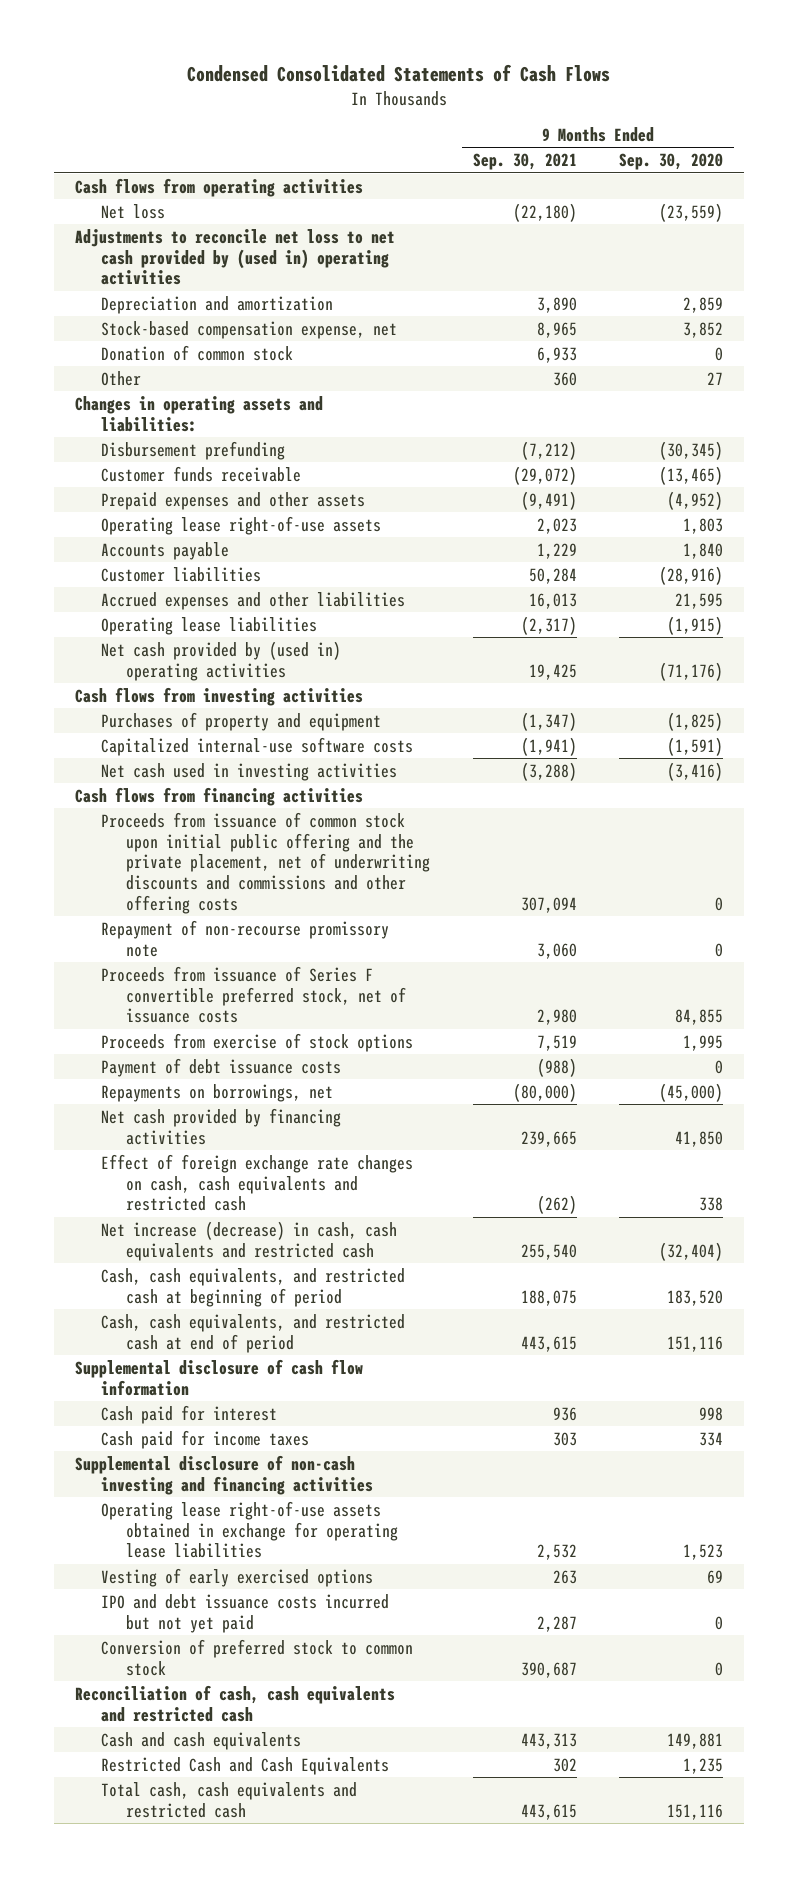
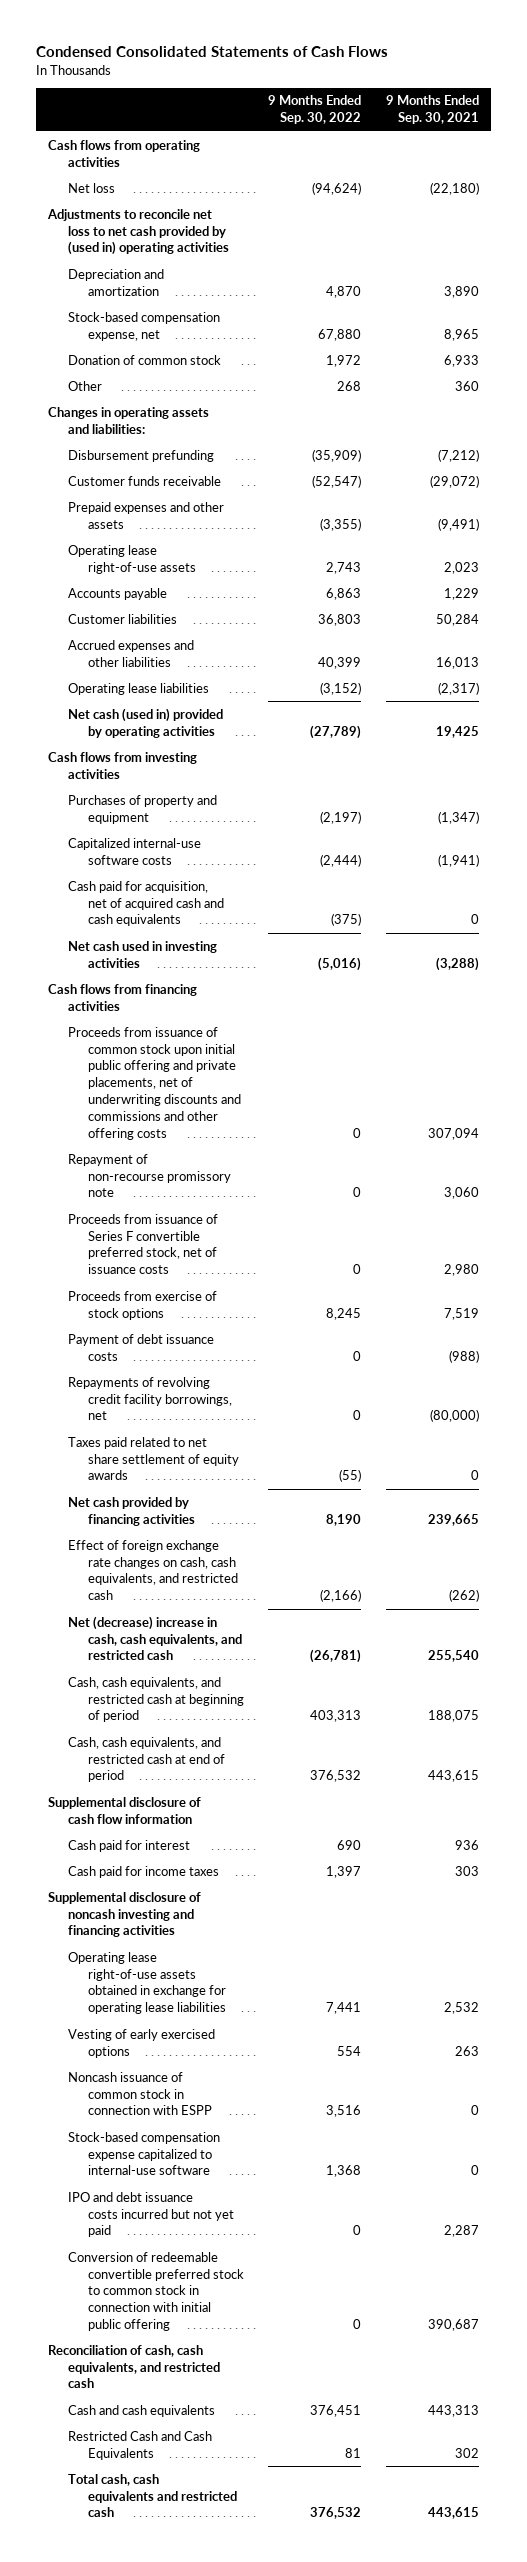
[619,153,724,171] Sep. 30, 2020 -> none
none -> [268,95,362,125] 9 Months Ended Sep. 30, 2022
[100,640,341,681] Net cash provided by (used in) operating activities -> [68,707,224,738] Net cash (used in) provided by operating activities
none -> [68,880,224,927] Cash paid for acquisition, net of acquired cash and cash equivalents
[100,811,430,914] Proceeds from issuance of common stock upon initial public offering and the private placement, net of underwriting discounts and commissions and other offering costs -> [68,1026,241,1140] Proceeds from issuance of common stock upon initial public offering and private placements, net of underwriting discounts and commissions and other offering costs
[100,1083,333,1102] Repayments on borrowings, net -> [68,1376,232,1421] Repayments of revolving credit facility borrowings, net
none -> [68,1436,239,1481] Taxes paid related to net share settlement of equity awards
[100,1153,413,1212] Effect of foreign exchange rate changes on cash, cash equivalents and restricted cash -> [68,1539,238,1601] Effect of foreign exchange rate changes on cash, cash equivalents, and restricted cash
[100,1220,397,1261] Net increase (decrease) in cash, cash equivalents and restricted cash -> [68,1615,242,1661] Net (decrease) increase in cash, cash equivalents, and restricted cash
[75,1454,373,1495] Supplemental disclosure of non-cash investing and financing activities -> [48,1891,202,1938] Supplemental disclosure of noncash investing and financing activities
none -> [68,2071,212,2116] Noncash issuance of common stock in connection with ESPP
none -> [68,2131,221,2176] Stock-based compensation expense capitalized to internal-use software
[100,1638,413,1676] Conversion of preferred stock to common stock -> [68,2251,244,2332] Conversion of redeemable convertible preferred stock to common stock in connection with initial public offering
[75,1684,396,1722] Reconciliation of cash, cash equivalents and restricted cash -> [48,2344,221,2389] Reconciliation of cash, cash equivalents, and restricted cash

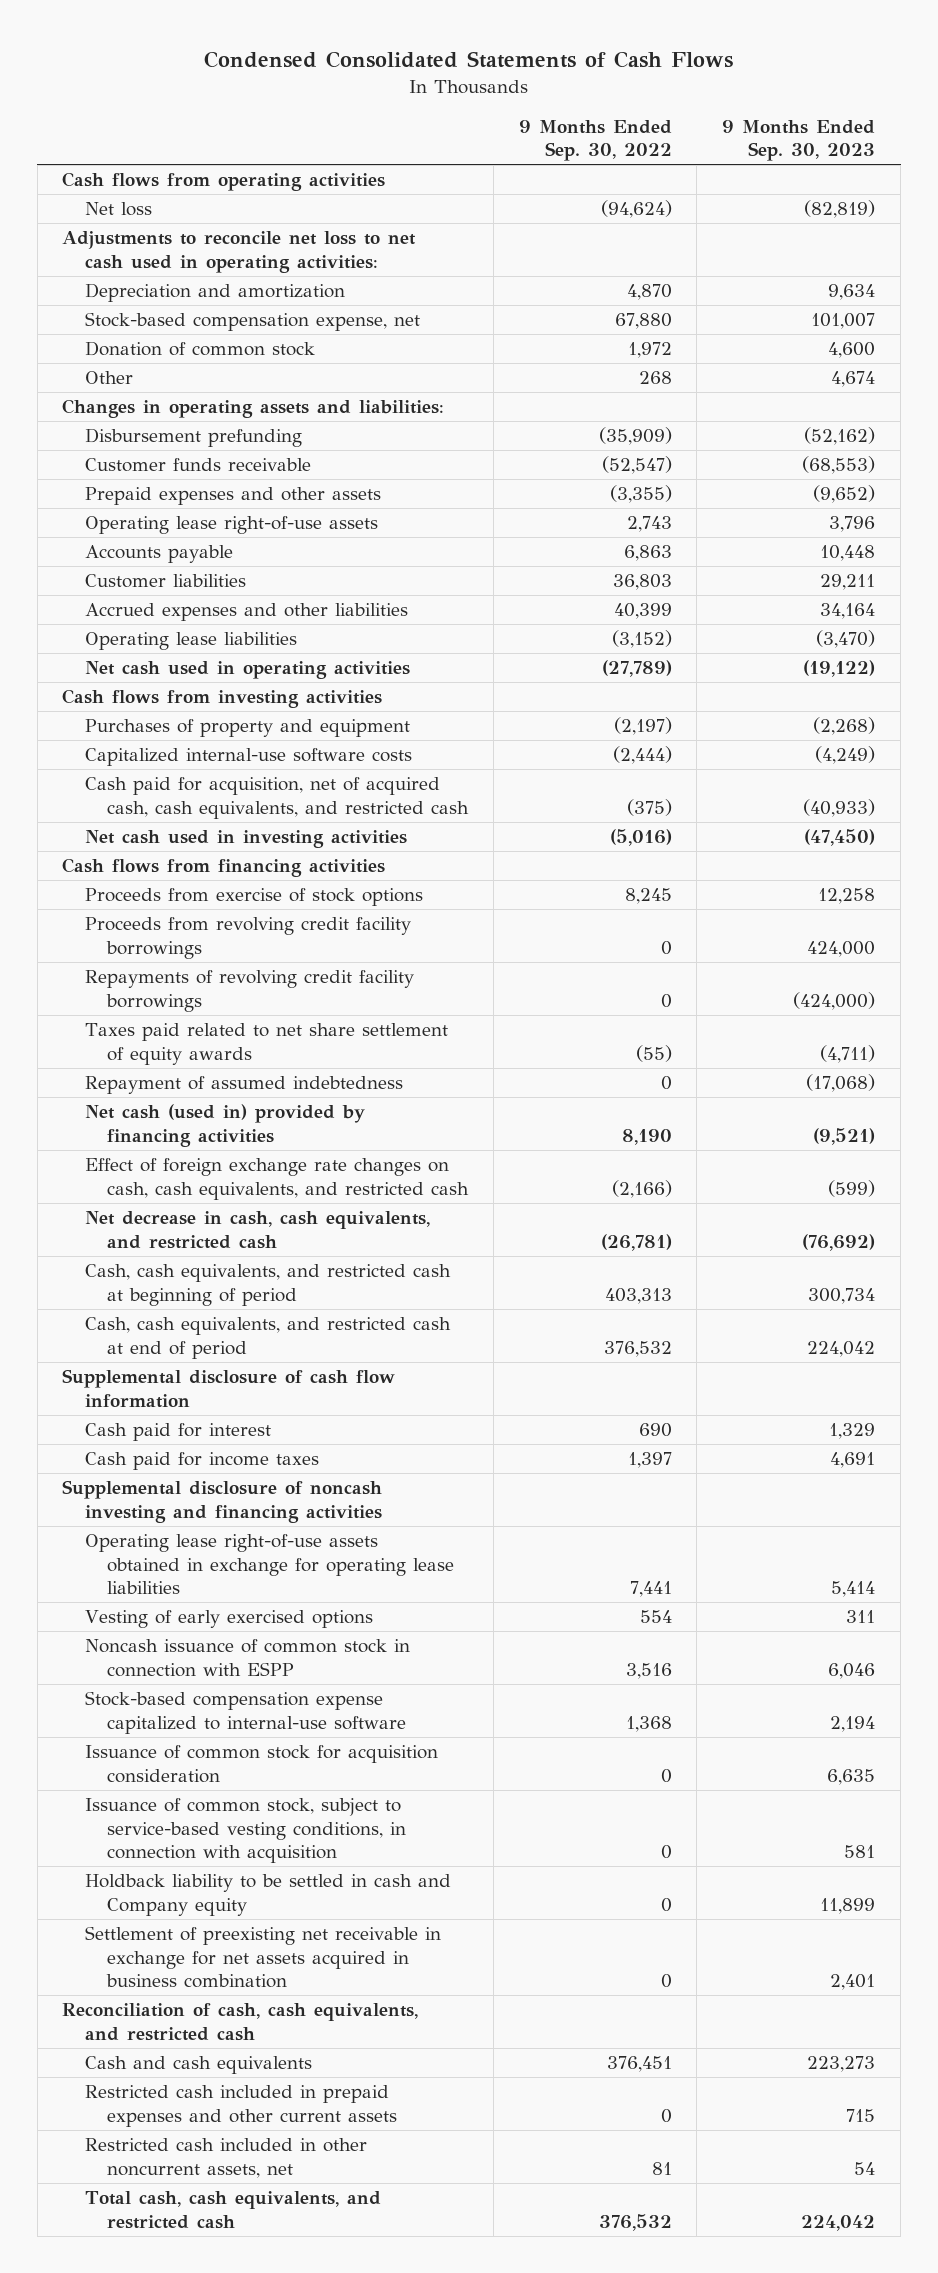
[385,95,479,125] 9 Months Ended Sep. 30, 2021 -> none
none -> [722,120,876,162] 9 Months Ended Sep. 30, 2023
[47,208,230,256] Adjustments to reconcile net loss to net cash provided by (used in) operating activities -> [62,231,417,273] Adjustments to reconcile net loss to net cash used in operating activities:
[68,707,224,738] Net cash (used in) provided by operating activities -> [84,661,410,680] Net cash used in operating activities
[68,880,224,927] Cash paid for acquisition, net of acquired cash and cash equivalents -> [84,777,469,819] Cash paid for acquisition, net of acquired cash, cash equivalents, and restricted cash
[68,1026,241,1140] Proceeds from issuance of common stock upon initial public offering and private placements, net of underwriting discounts and commissions and other offering costs -> none
[68,1153,231,1198] Repayment of non-recourse promissory note -> none
[68,1213,219,1275] Proceeds from issuance of Series F convertible preferred stock, net of issuance costs -> none
[68,1333,215,1361] Payment of debt issuance costs -> none
none -> [84,917,411,959] Proceeds from revolving credit facility borrowings
[68,1376,232,1421] Repayments of revolving credit facility borrowings, net -> [84,970,414,1012] Repayments of revolving credit facility borrowings
none -> [84,1076,403,1095] Repayment of assumed indebtedness
[68,1496,195,1526] Net cash provided by financing activities -> [84,1104,365,1147] Net cash (used in) provided by financing activities
[68,1615,242,1661] Net (decrease) increase in cash, cash equivalents, and restricted cash -> [84,1211,430,1249] Net decrease in cash, cash equivalents, and restricted cash
[68,2191,234,2238] IPO and debt issuance costs incurred but not yet paid -> none
[68,2251,244,2332] Conversion of redeemable convertible preferred stock to common stock in connection with initial public offering -> none
none -> [84,1745,438,1783] Issuance of common stock for acquisition consideration
none -> [84,1798,406,1864] Issuance of common stock, subject to service-based vesting conditions, in connection with acquisition
none -> [84,1874,451,1916] Holdback liability to be settled in cash and Company equity
none -> [84,1926,441,1989] Settlement of preexisting net receivable in exchange for net assets acquired in business combination
[68,2430,213,2460] Restricted Cash and Cash Equivalents -> none
none -> [84,2085,397,2127] Restricted cash included in prepaid expenses and other current assets
none -> [84,2138,367,2178] Restricted cash included in other noncurrent assets, net
[68,2473,237,2518] Total cash, cash equivalents and restricted cash -> [84,2191,381,2229] Total cash, cash equivalents, and restricted cash

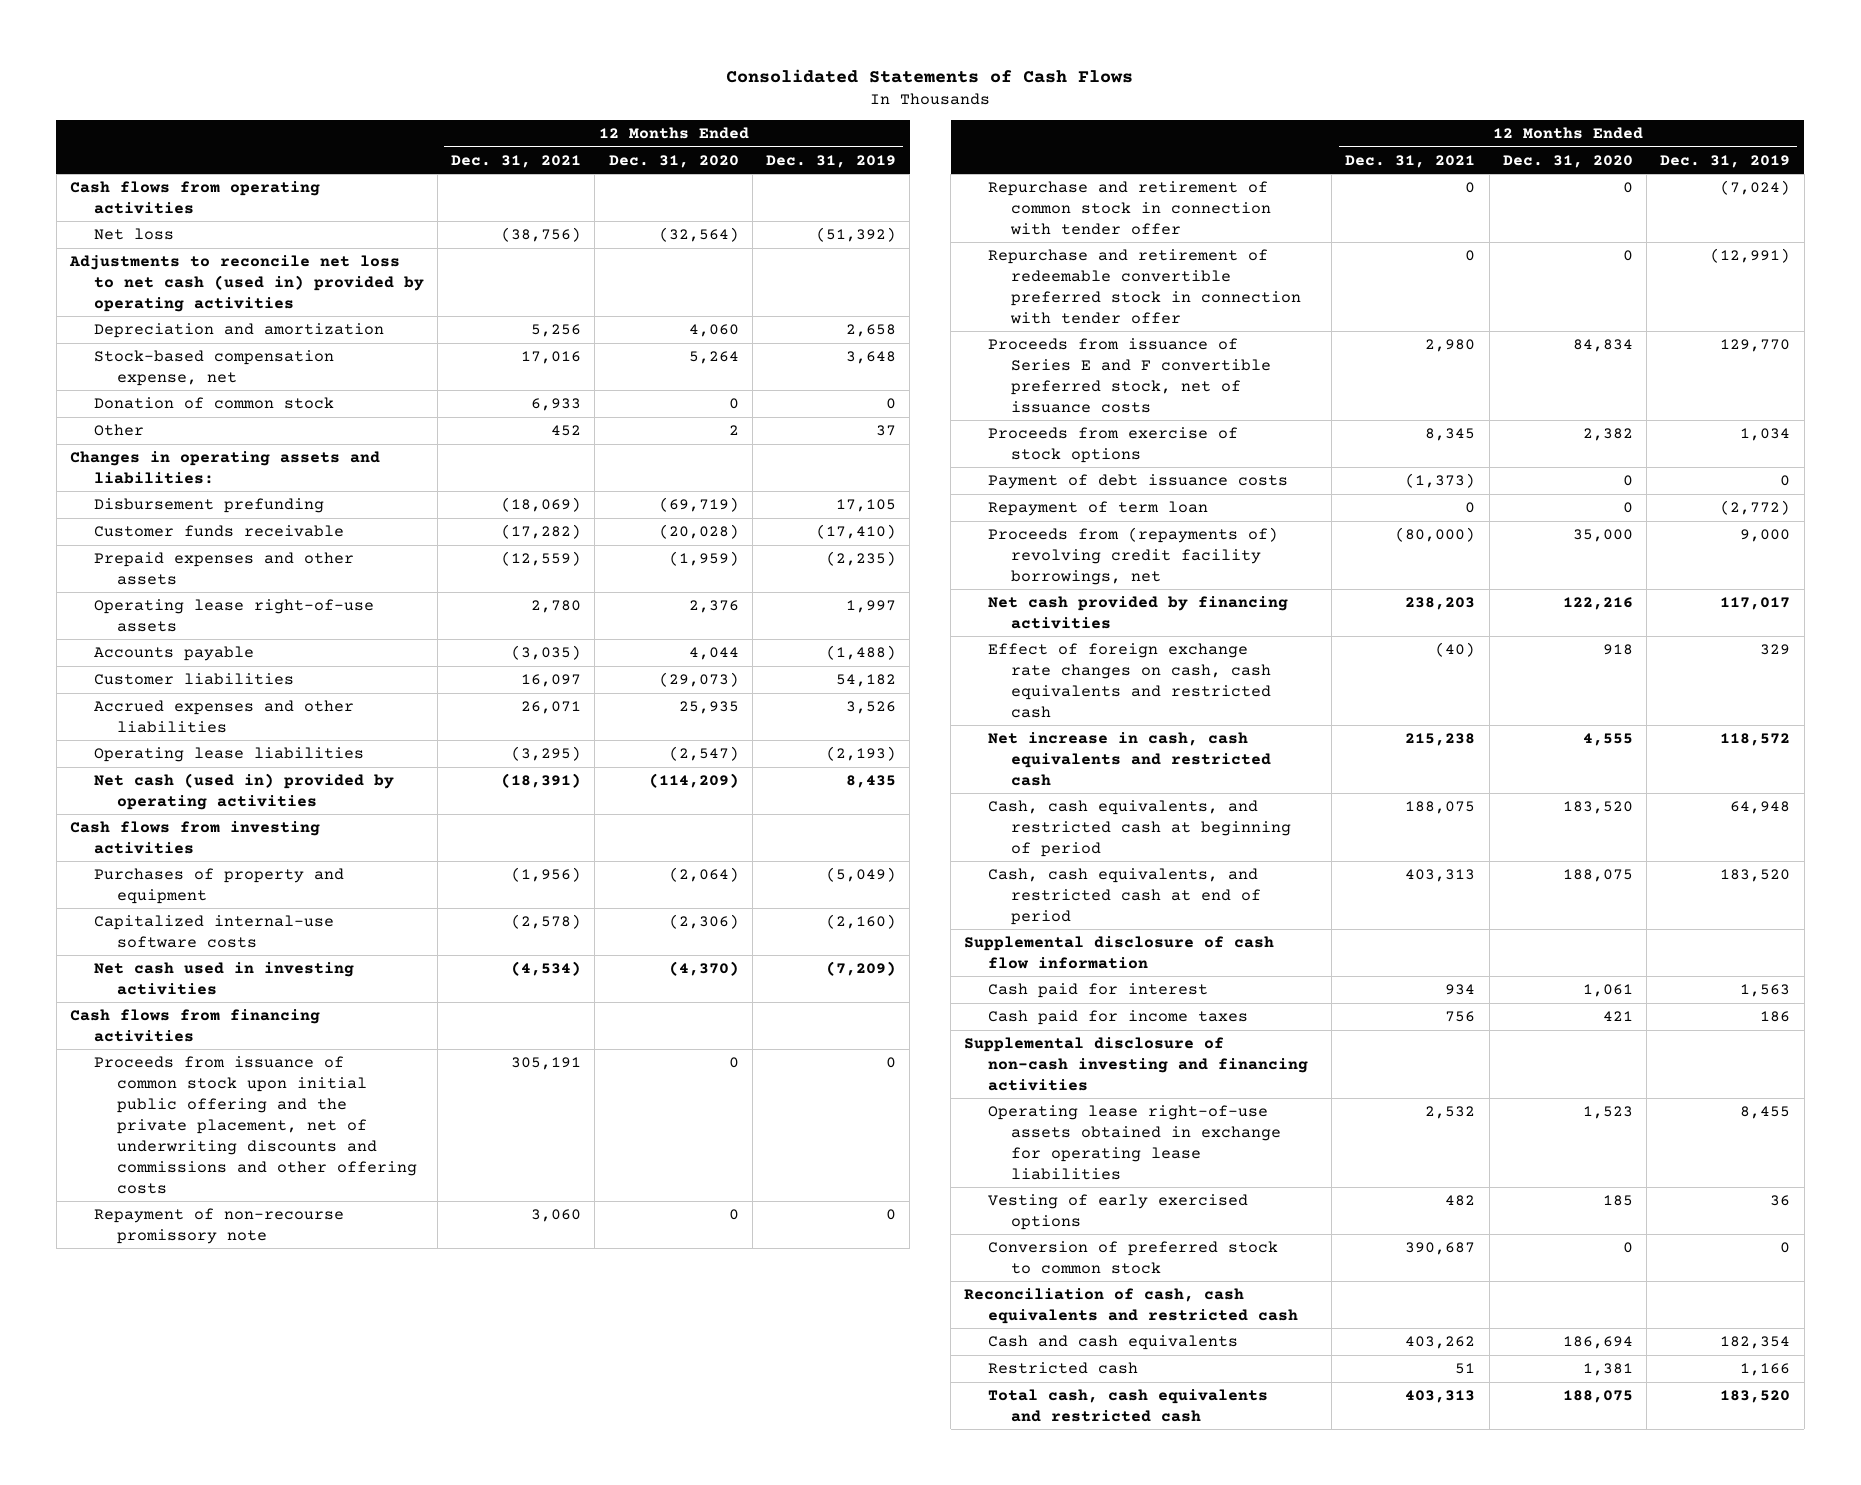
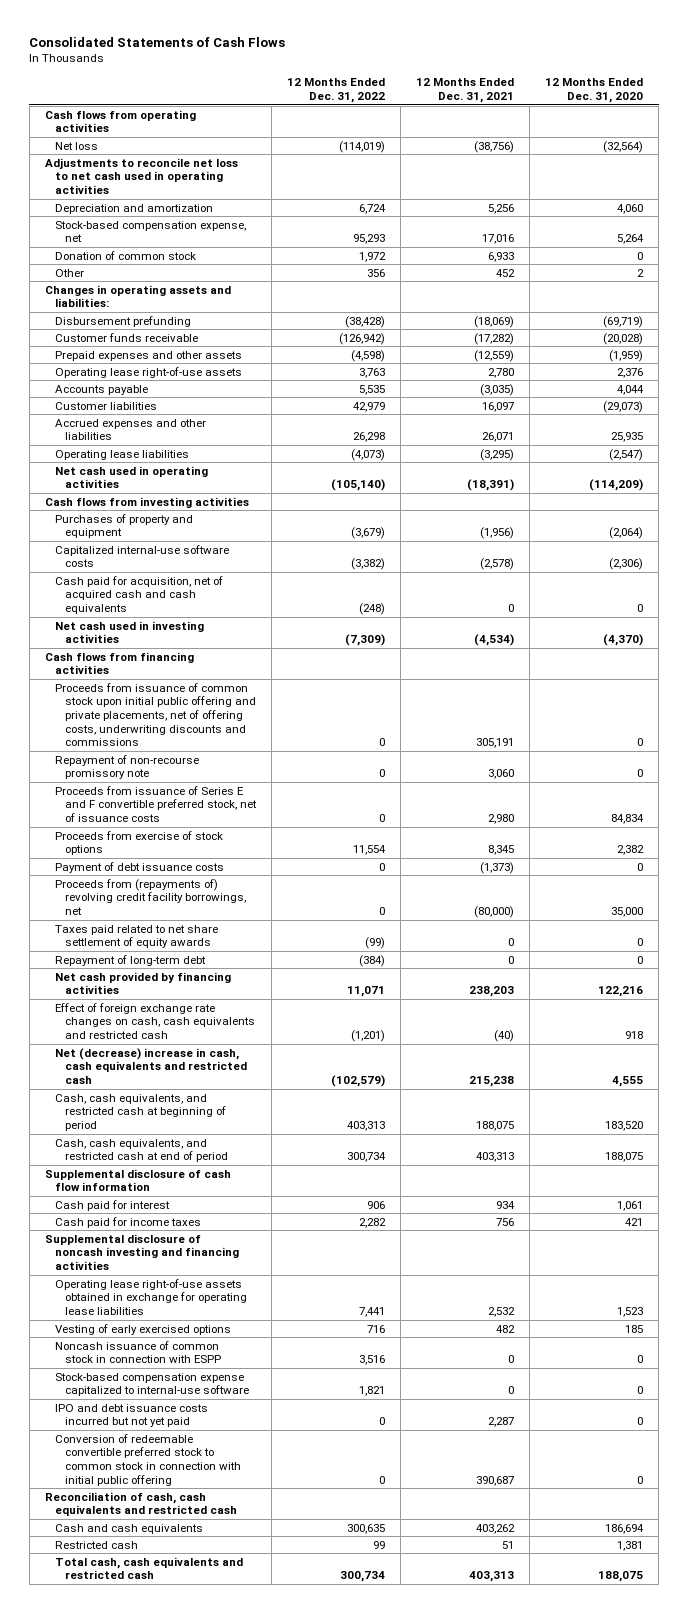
[766,154,897,168] Dec. 31, 2019 -> none
none -> [287,78,386,104] 12 Months Ended Dec. 31, 2022
[69,254,424,312] Adjustments to reconcile net loss to net cash (used in) provided by operating activities -> [44,157,238,195] Adjustments to reconcile net loss to net cash used in operating activities
[93,772,394,810] Net cash (used in) provided by operating activities -> [54,465,208,489] Net cash used in operating activities
none -> [54,575,223,615] Cash paid for acquisition, net of acquired cash and cash equivalents
[93,1055,418,1194] Proceeds from issuance of common stock upon initial public offering and the private placement, net of underwriting discounts and commissions and other offering costs -> [54,682,256,747] Proceeds from issuance of common stock upon initial public offering and private placements, net of offering costs, underwriting discounts and commissions
[987,180,1272,235] Repurchase and retirement of common stock in connection with tender offer -> none
[987,248,1302,324] Repurchase and retirement of redeemable convertible preferred stock in connection with tender offer -> none
[987,500,1208,516] Repayment of term loan -> none
none -> [54,924,218,949] Taxes paid related to net share settlement of equity awards
none -> [54,954,206,966] Repayment of long-term debt
[987,731,1272,786] Net increase in cash, cash equivalents and restricted cash -> [54,1047,247,1085] Net (decrease) increase in cash, cash equivalents and restricted cash
[964,1036,1308,1091] Supplemental disclosure of non-cash investing and financing activities -> [44,1233,239,1271] Supplemental disclosure of noncash investing and financing activities
none -> [54,1340,221,1364] Noncash issuance of common stock in connection with ESPP
none -> [54,1372,249,1397] Stock-based compensation expense capitalized to internal-use software
none -> [54,1403,208,1428] IPO and debt issuance costs incurred but not yet paid
[987,1240,1278,1274] Conversion of preferred stock to common stock -> [54,1433,241,1486] Conversion of redeemable convertible preferred stock to common stock in connection with initial public offering

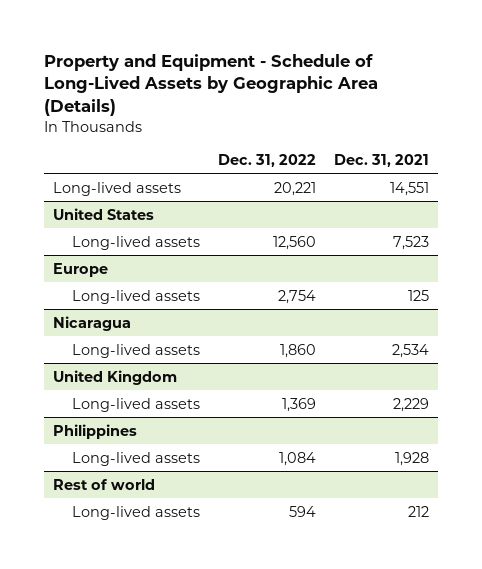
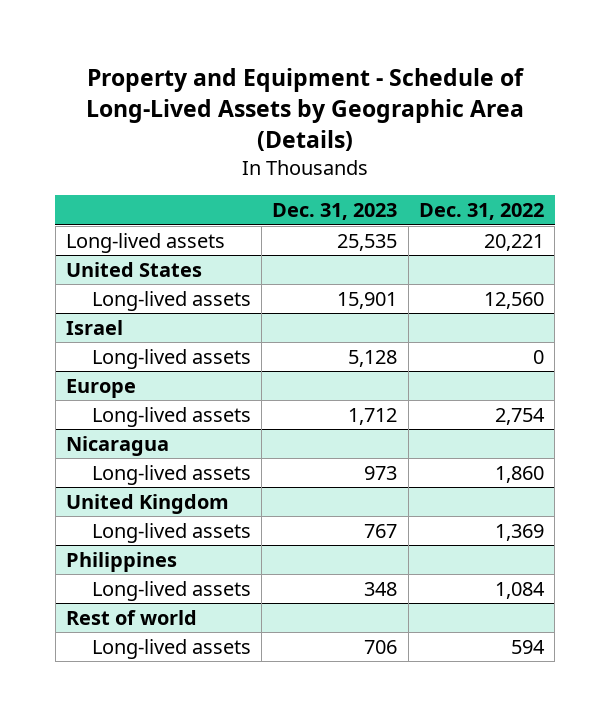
[333,153,429,167] Dec. 31, 2021 -> none
none -> [272,203,398,221] Dec. 31, 2023
none -> [66,319,124,335] Israel
none -> [92,348,252,369] Long-lived assets

